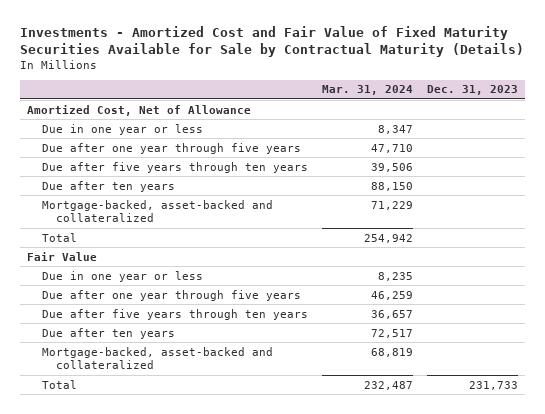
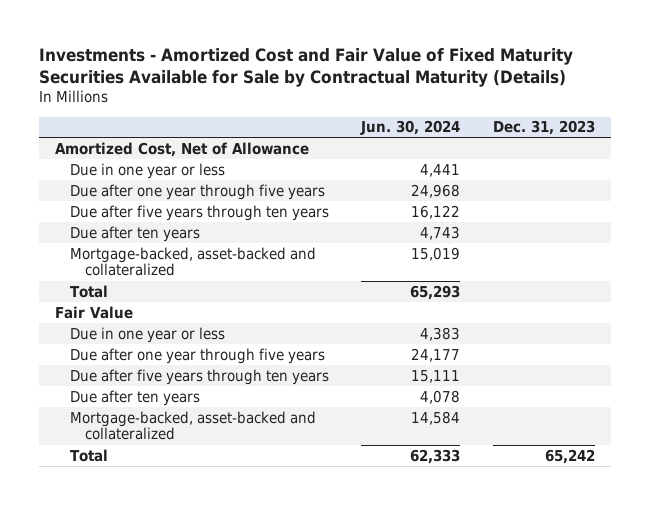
[321,85,413,96] Mar. 31, 2024 -> none
none -> [360,120,461,136] Jun. 30, 2024
[468,380,518,390] 231,733 -> [544,448,595,464] 65,242

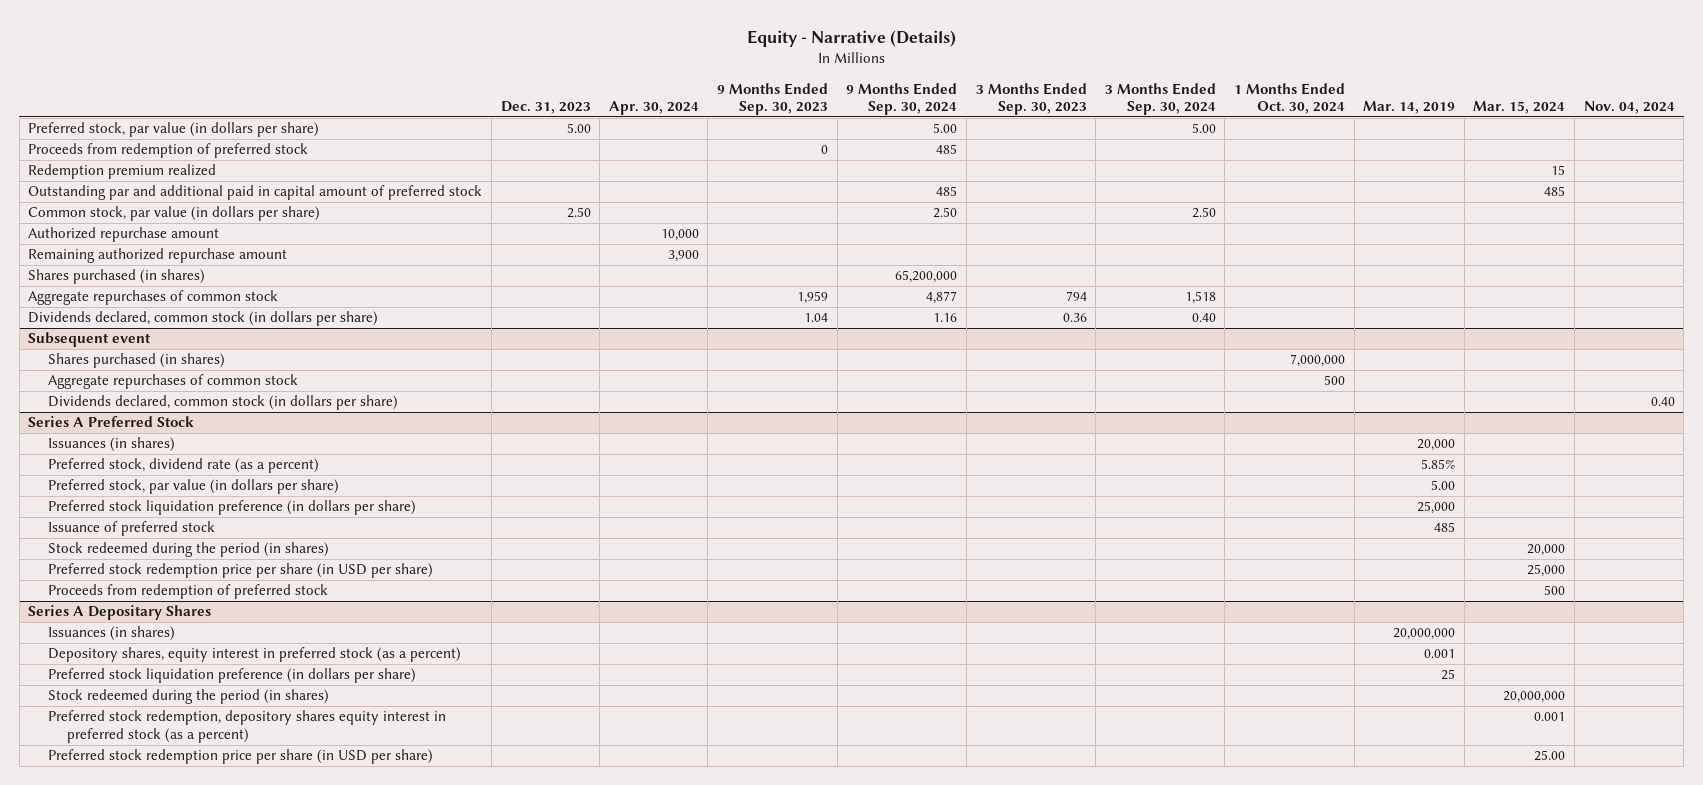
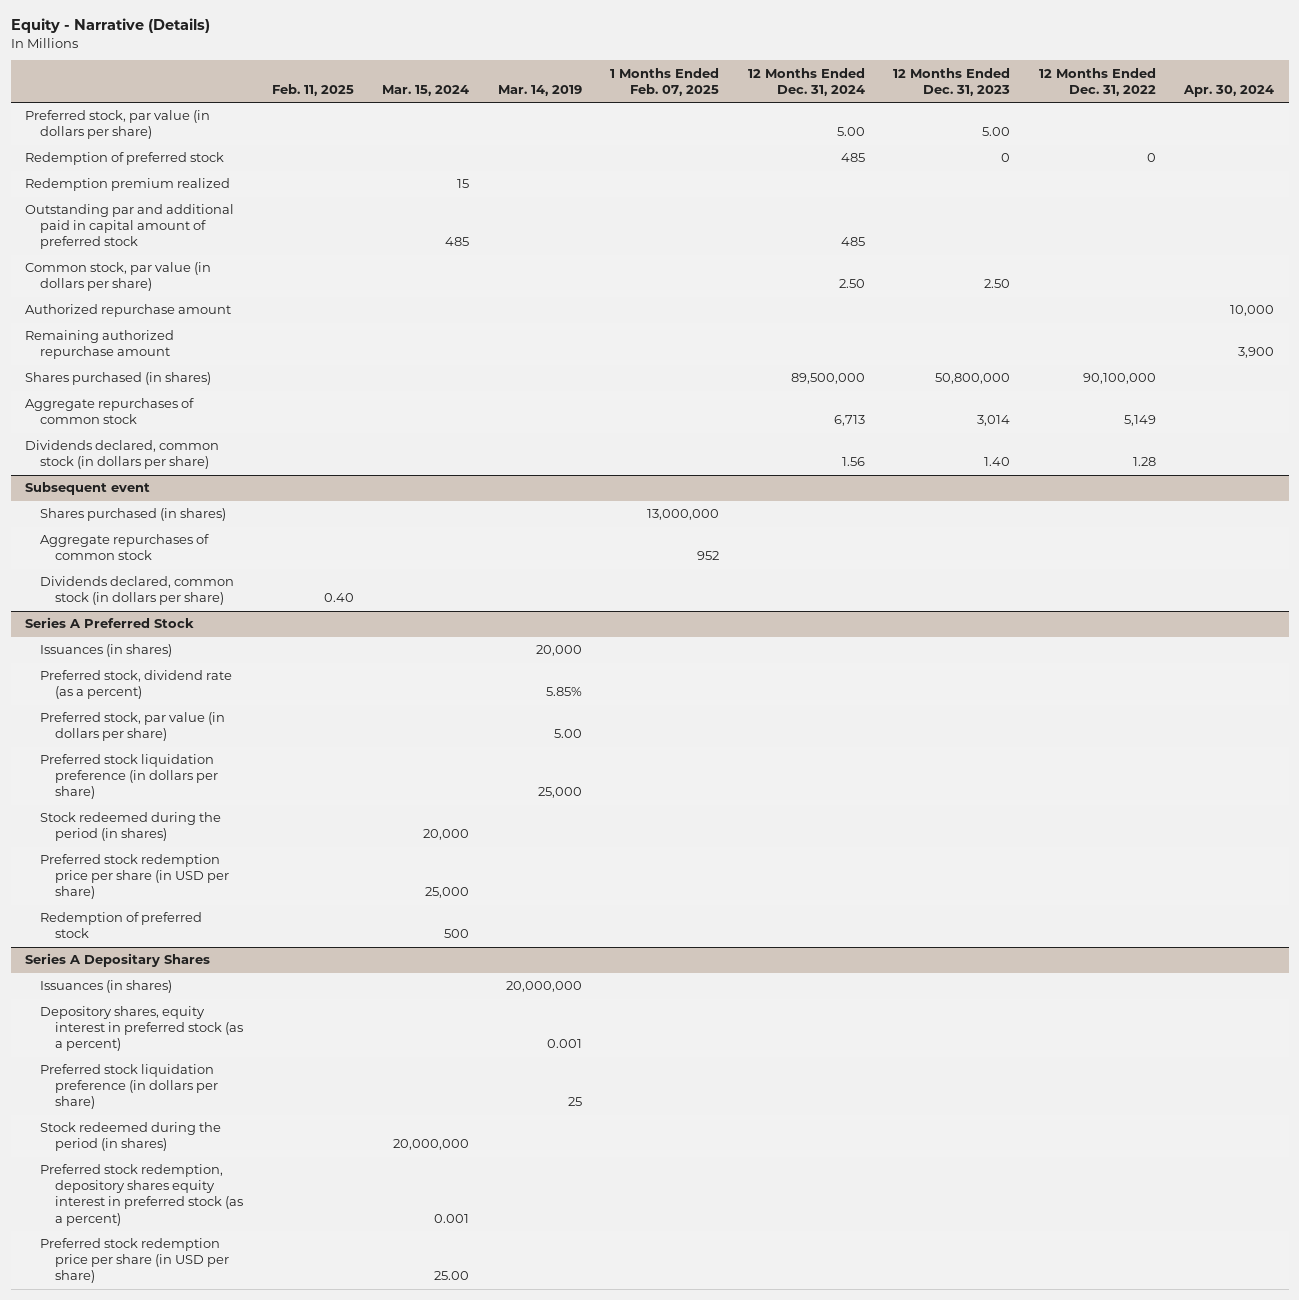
[500,101,591,115] Dec. 31, 2023 -> none
[717,82,829,116] 9 Months Ended Sep. 30, 2023 -> none
[846,82,958,116] 9 Months Ended Sep. 30, 2024 -> none
[975,82,1087,116] 3 Months Ended Sep. 30, 2023 -> none
[1104,82,1216,116] 3 Months Ended Sep. 30, 2024 -> none
[1234,82,1346,115] 1 Months Ended Oct. 30, 2024 -> none
[1583,101,1675,115] Nov. 04, 2024 -> none
none -> [271,83,354,96] Feb. 11, 2025
none -> [610,67,720,96] 1 Months Ended Feb. 07, 2025
none -> [747,67,865,96] 12 Months Ended Dec. 31, 2024
none -> [893,67,1011,96] 12 Months Ended Dec. 31, 2023
none -> [1038,67,1156,96] 12 Months Ended Dec. 31, 2022
[28,143,309,159] Proceeds from redemption of preferred stock -> [24,152,224,166] Redemption of preferred stock
[47,521,215,537] Issuance of preferred stock -> none
[47,584,328,600] Proceeds from redemption of preferred stock -> [40,912,203,939] Redemption of preferred stock

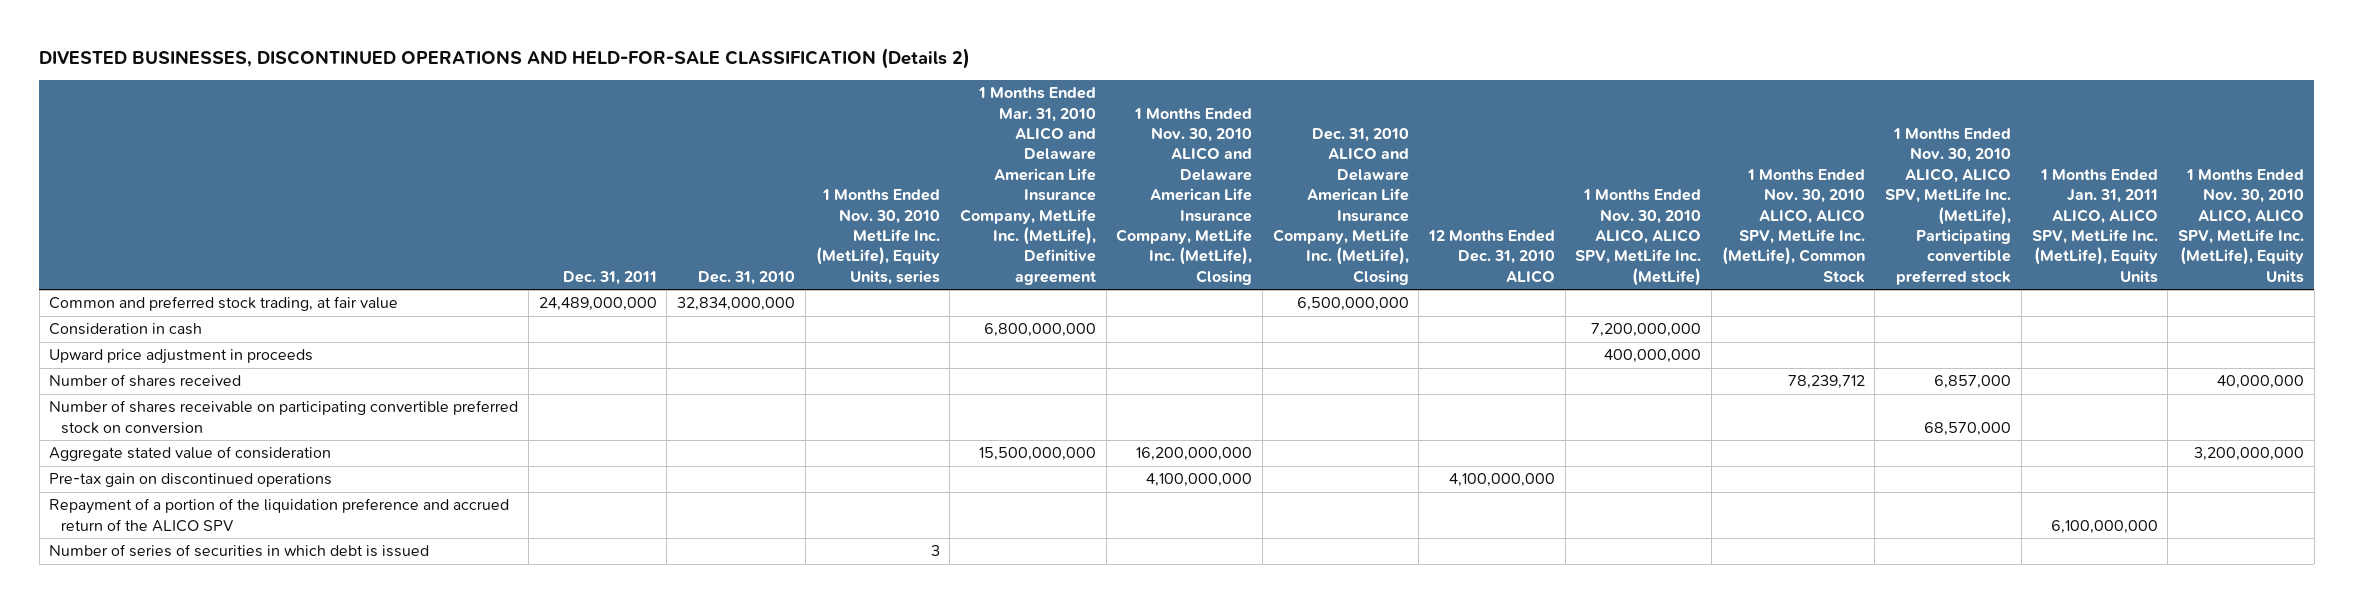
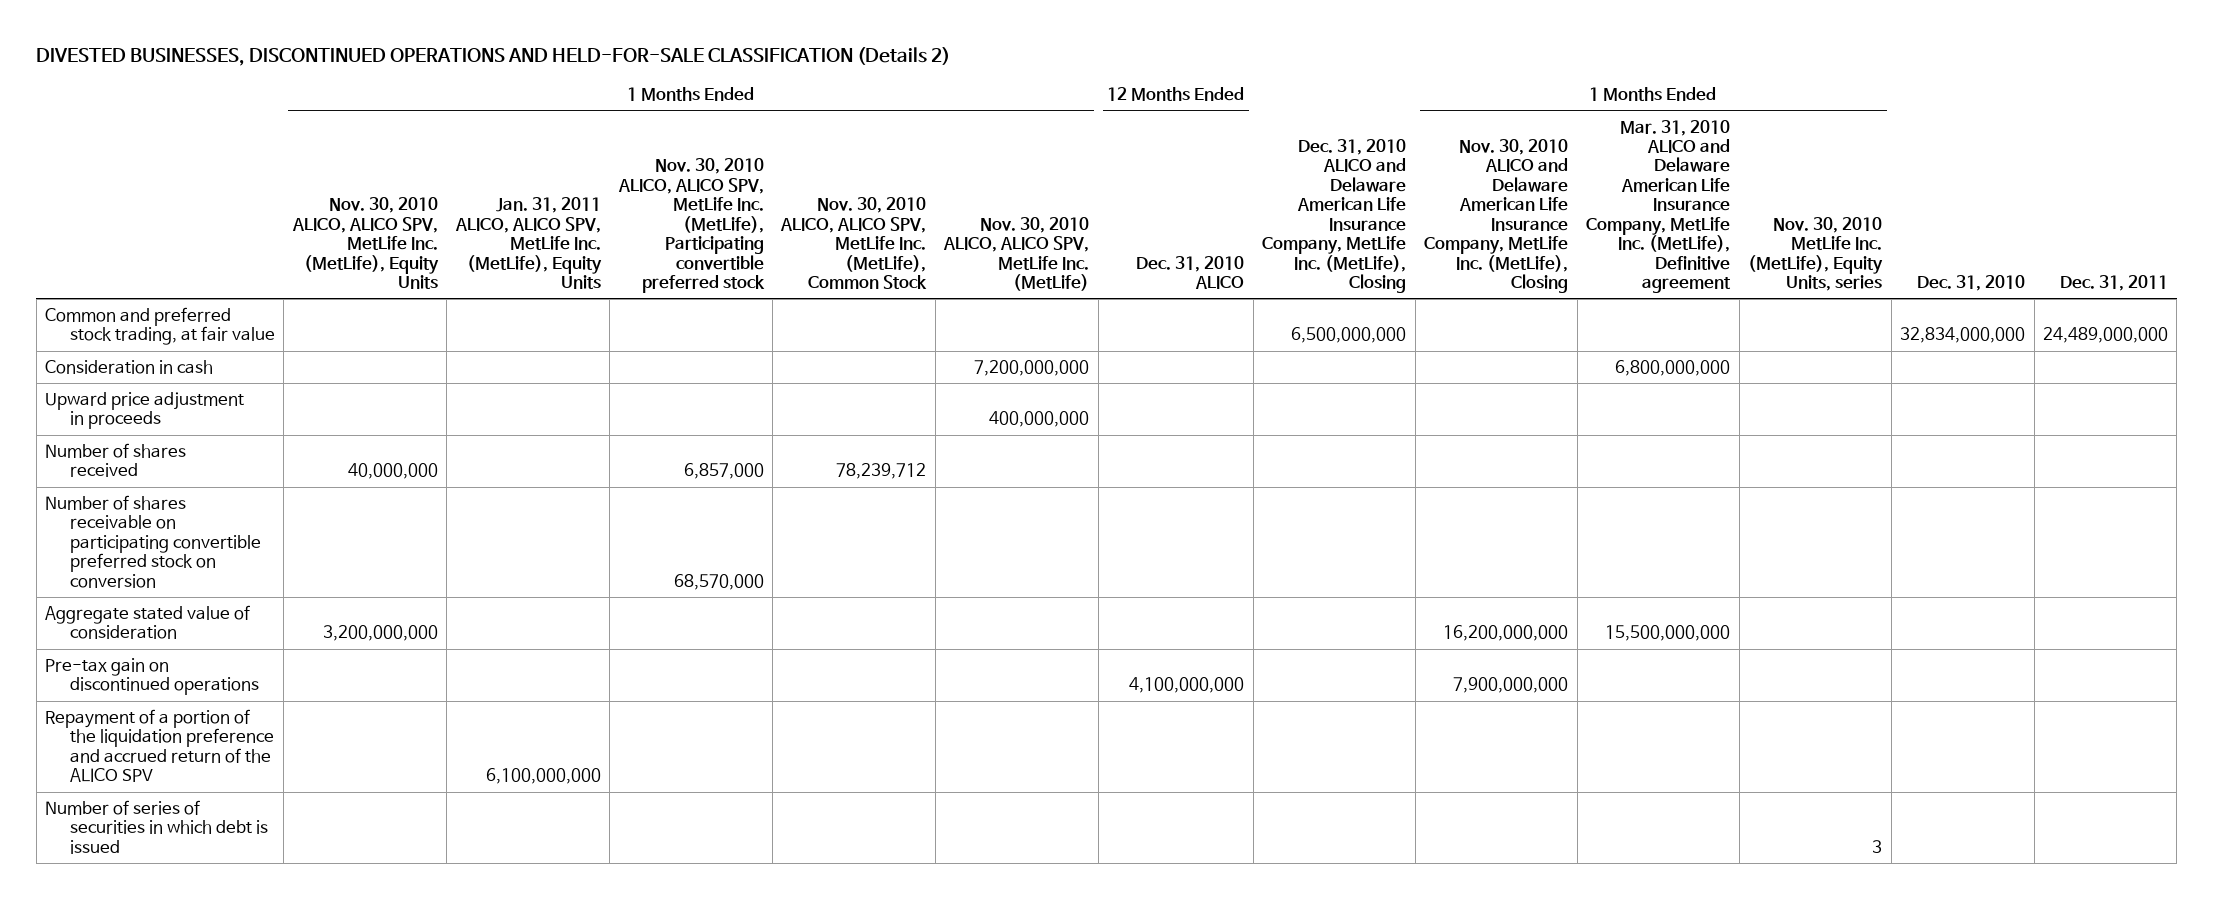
[1146,473,1253,488] 4,100,000,000 -> [1453,677,1569,694] 7,900,000,000

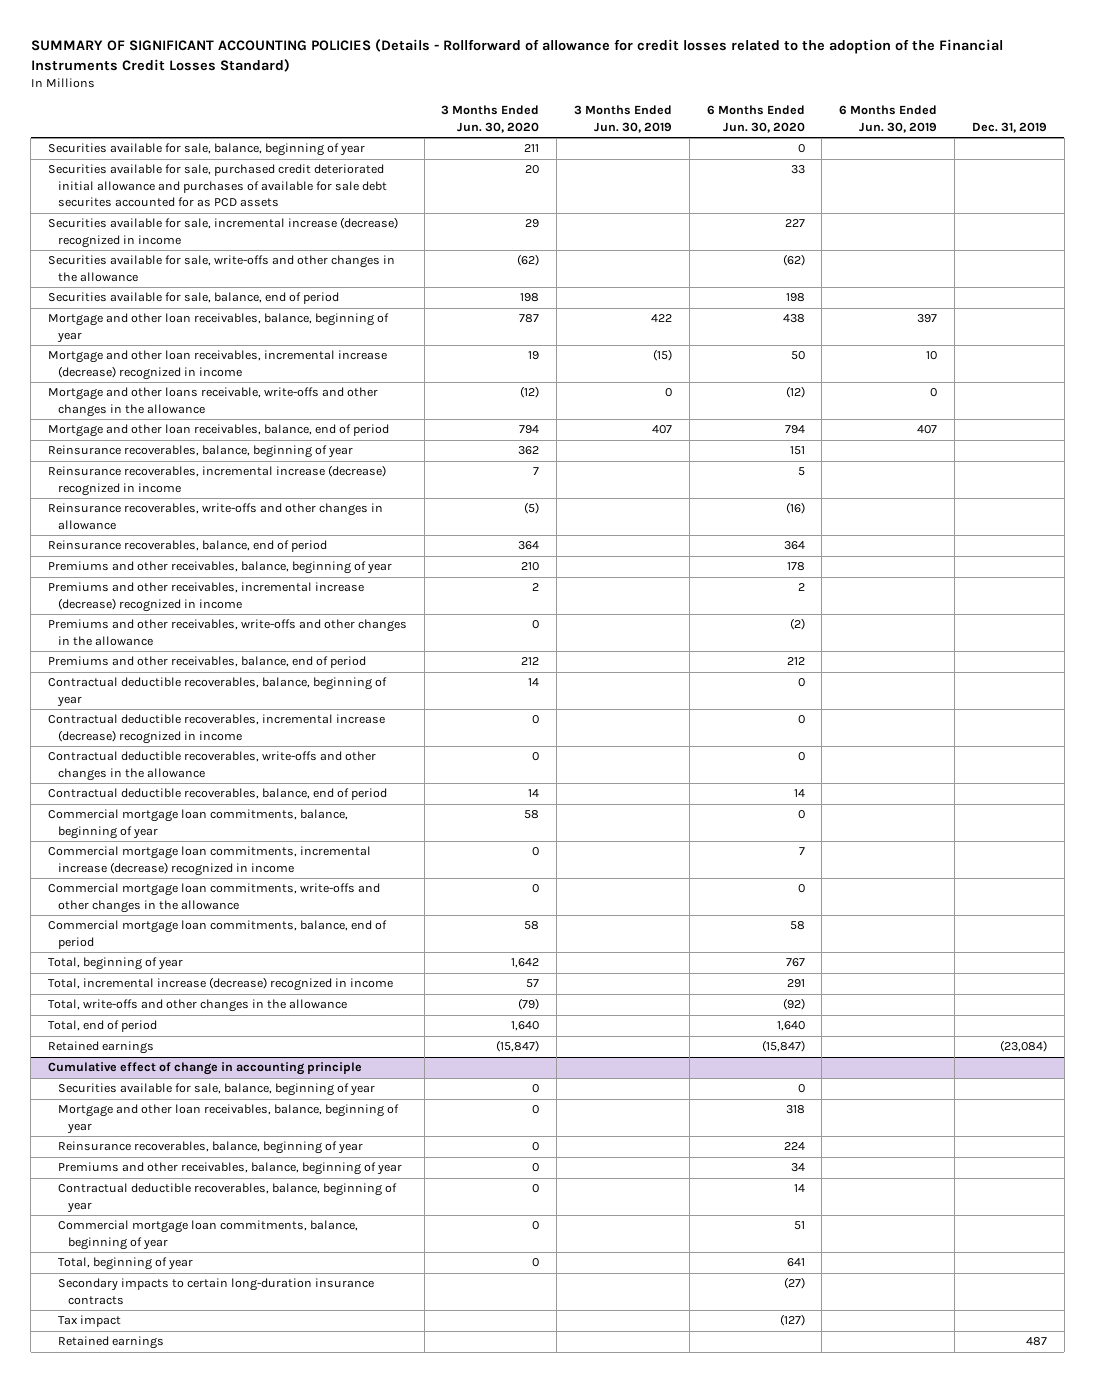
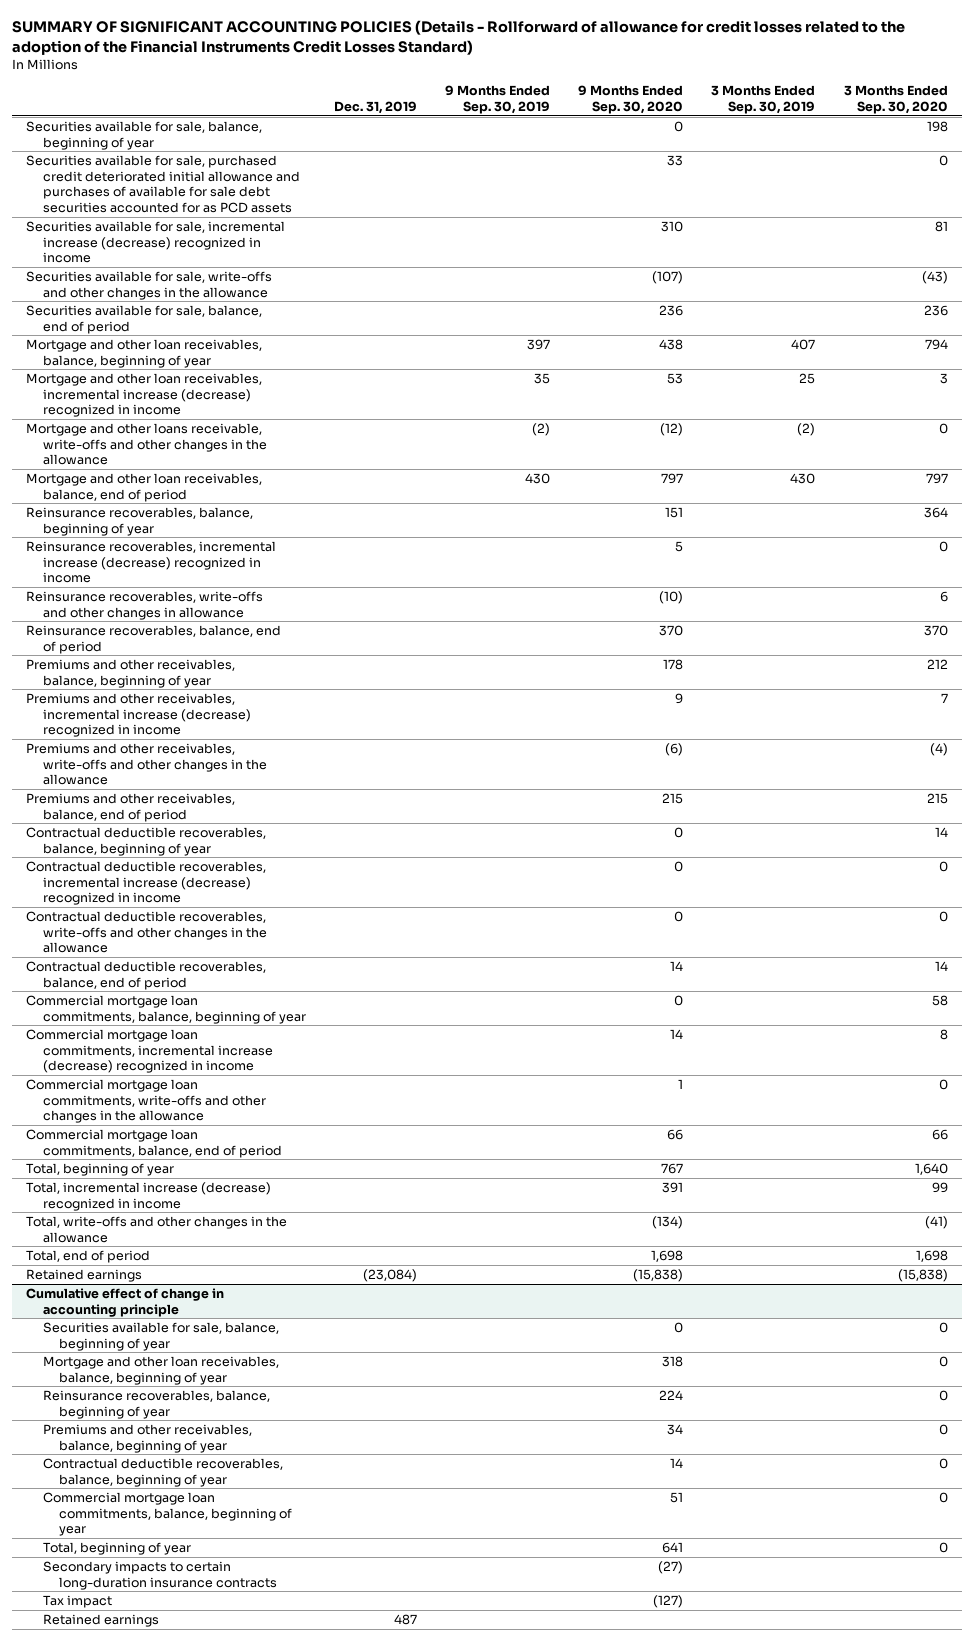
[441,105,540,133] 3 Months Ended Jun. 30, 2020 -> none
[574,105,673,133] 3 Months Ended Jun. 30, 2019 -> none
[706,105,805,133] 6 Months Ended Jun. 30, 2020 -> none
[839,105,938,133] 6 Months Ended Jun. 30, 2019 -> none
none -> [445,85,551,115] 9 Months Ended Sep. 30, 2019
none -> [578,85,684,115] 9 Months Ended Sep. 30, 2020
none -> [711,85,816,115] 3 Months Ended Sep. 30, 2019
none -> [843,85,948,115] 3 Months Ended Sep. 30, 2020
[47,164,387,208] Securities available for sale, purchased credit deteriorated initial allowance and purchases of available for sale debt securites accounted for as PCD assets -> [26,155,300,214] Securities available for sale, purchased credit deteriorated initial allowance and purchases of available for sale debt securities accounted for as PCD assets

